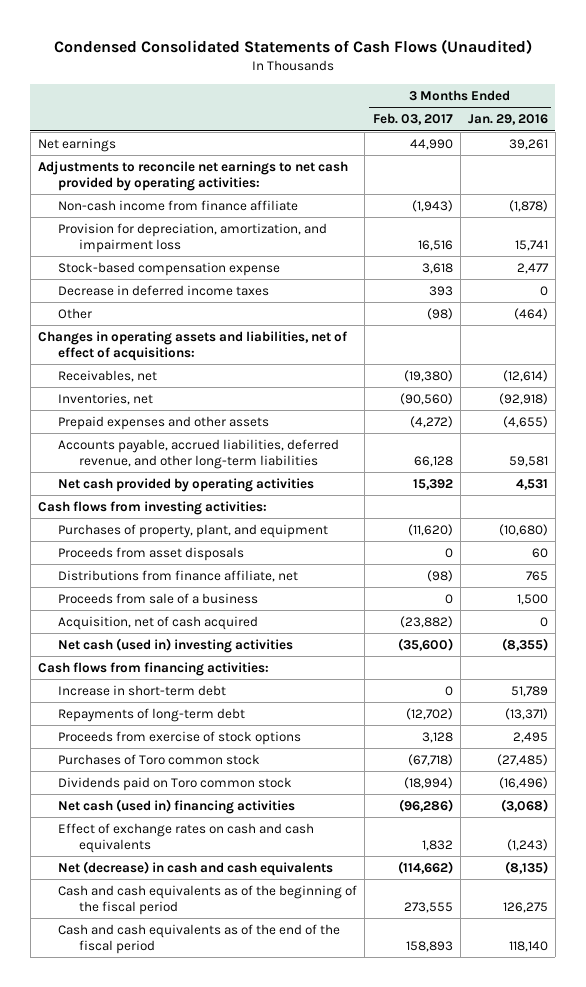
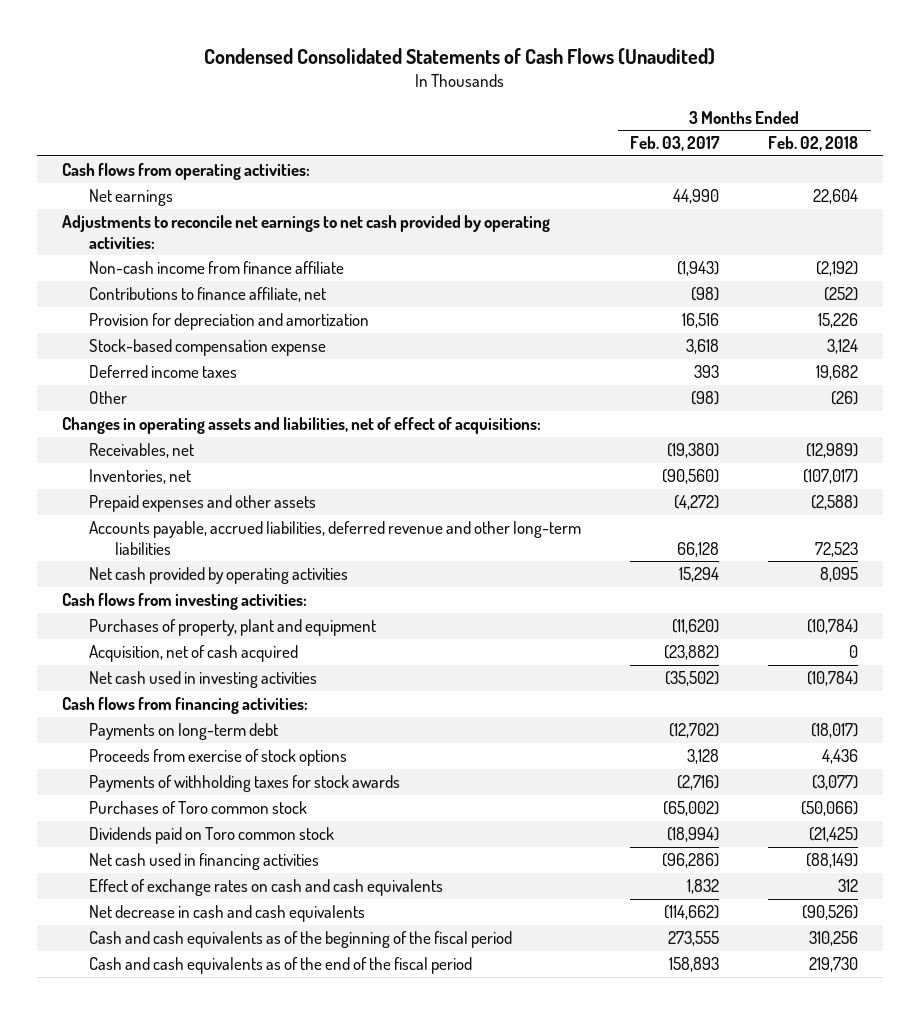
[467,114,548,126] Jan. 29, 2016 -> none
none -> [768,136,859,152] Feb. 02, 2018
none -> [62,163,311,181] Cash flows from operating activities:
none -> [88,287,326,303] Contributions to finance affiliate, net
[58,223,328,254] Provision for depreciation, amortization, and impairment loss -> [88,313,369,331] Provision for depreciation and amortization
[58,285,270,297] Decrease in deferred income taxes -> [88,365,237,379] Deferred income taxes
[58,439,340,470] Accounts payable, accrued liabilities, deferred revenue, and other long-term liabilities -> [88,521,581,555] Accounts payable, accrued liabilities, deferred revenue and other long-term liabilities
[412,479,453,491] 15,392 -> [679,567,720,583] 15,294
[58,547,245,562] Proceeds from asset disposals -> none
[58,570,299,583] Distributions from finance affiliate, net -> none
[58,593,259,605] Proceeds from sale of a business -> none
[58,524,329,539] Purchases of property, plant, and equipment -> [88,619,376,637] Purchases of property, plant and equipment
[58,638,294,654] Net cash (used in) investing activities -> [88,671,317,689] Net cash used in investing activities
[397,638,453,652] (35,600) -> [665,671,720,687] (35,502)
[58,685,227,697] Increase in short-term debt -> none
[58,708,246,723] Repayments of long-term debt -> [88,723,278,741] Payments on long-term debt
none -> [88,775,400,793] Payments of withholding taxes for stock awards
[407,754,453,767] (67,718) -> [663,801,720,817] (65,002)
[58,799,296,815] Net cash (used in) financing activities -> [88,853,319,871] Net cash used in financing activities
[58,861,334,877] Net (decrease) in cash and cash equivalents -> [88,905,365,923] Net decrease in cash and cash equivalents

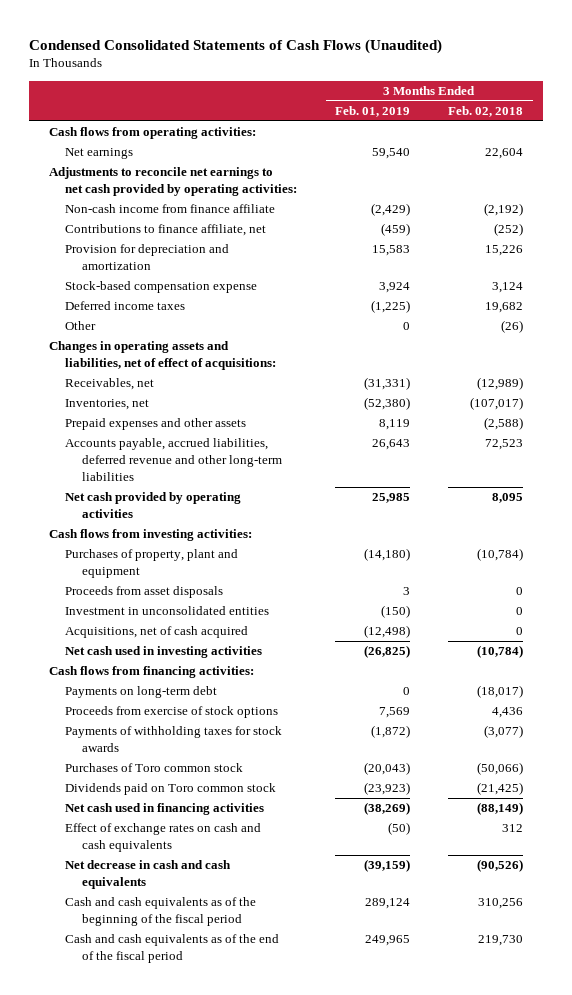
[630,136,721,152] Feb. 03, 2017 -> none
none -> [335,105,411,117] Feb. 01, 2019
none -> [65,586,224,599] Proceeds from asset disposals
none -> [65,606,270,616] Investment in unconsolidated entities
[88,645,298,663] Acquisition, net of cash acquired -> [65,626,249,639] Acquisitions, net of cash acquired

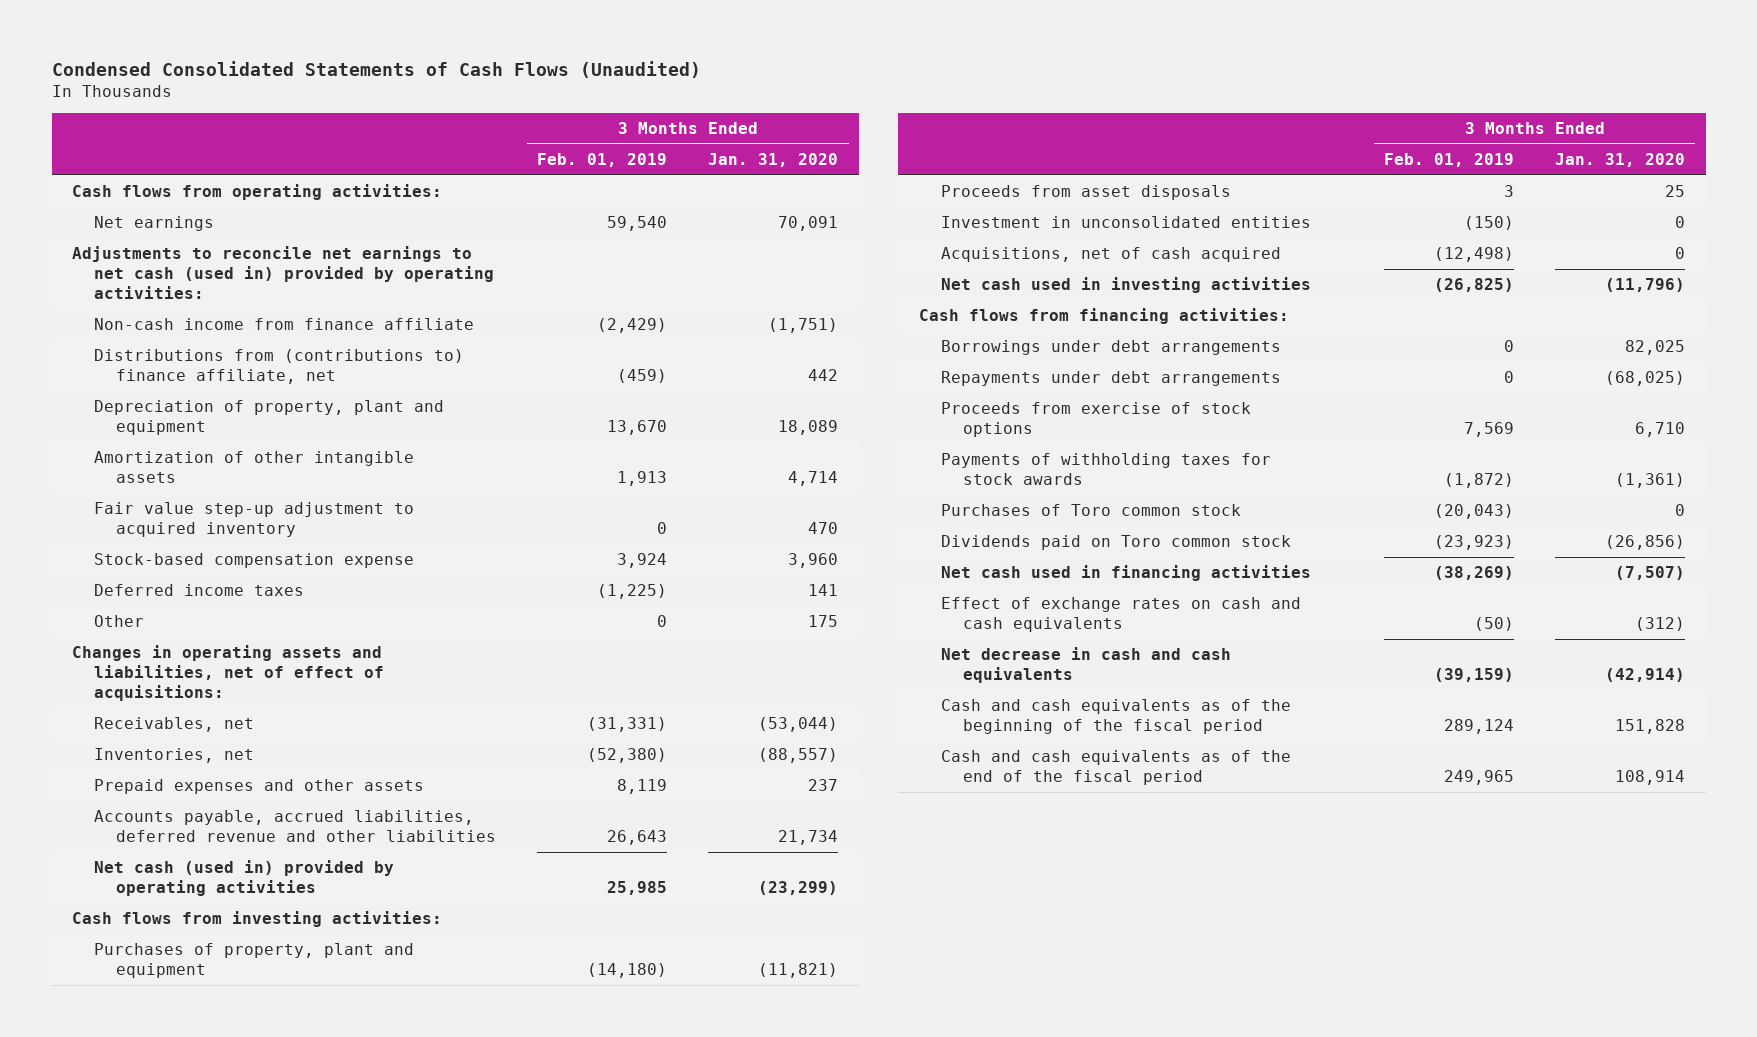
[448,105,524,117] Feb. 02, 2018 -> none
none -> [708,152,839,167] Jan. 31, 2020
[48,167,298,197] Adjustments to reconcile net earnings to net cash provided by operating activities: -> [72,246,495,300] Adjustments to reconcile net earnings to net cash (used in) provided by operating activities:
[65,244,230,271] Provision for depreciation and amortization -> none
[65,224,267,237] Contributions to finance affiliate, net -> [94,349,465,385] Distributions from (contributions to) finance affiliate, net
none -> [94,400,445,436] Depreciation of property, plant and equipment
none -> [94,451,415,484] Amortization of other intangible assets
none -> [94,502,415,538] Fair value step-up adjustment to acquired inventory
[65,438,282,482] Accounts payable, accrued liabilities, deferred revenue and other long-term liabilities -> [94,810,497,843] Accounts payable, accrued liabilities, deferred revenue and other liabilities
[65,492,242,519] Net cash provided by operating activities -> [94,860,395,897] Net cash (used in) provided by operating activities
[65,686,218,699] Payments on long-term debt -> none
none -> [940,340,1281,356] Borrowings under debt arrangements
none -> [940,371,1281,387] Repayments under debt arrangements

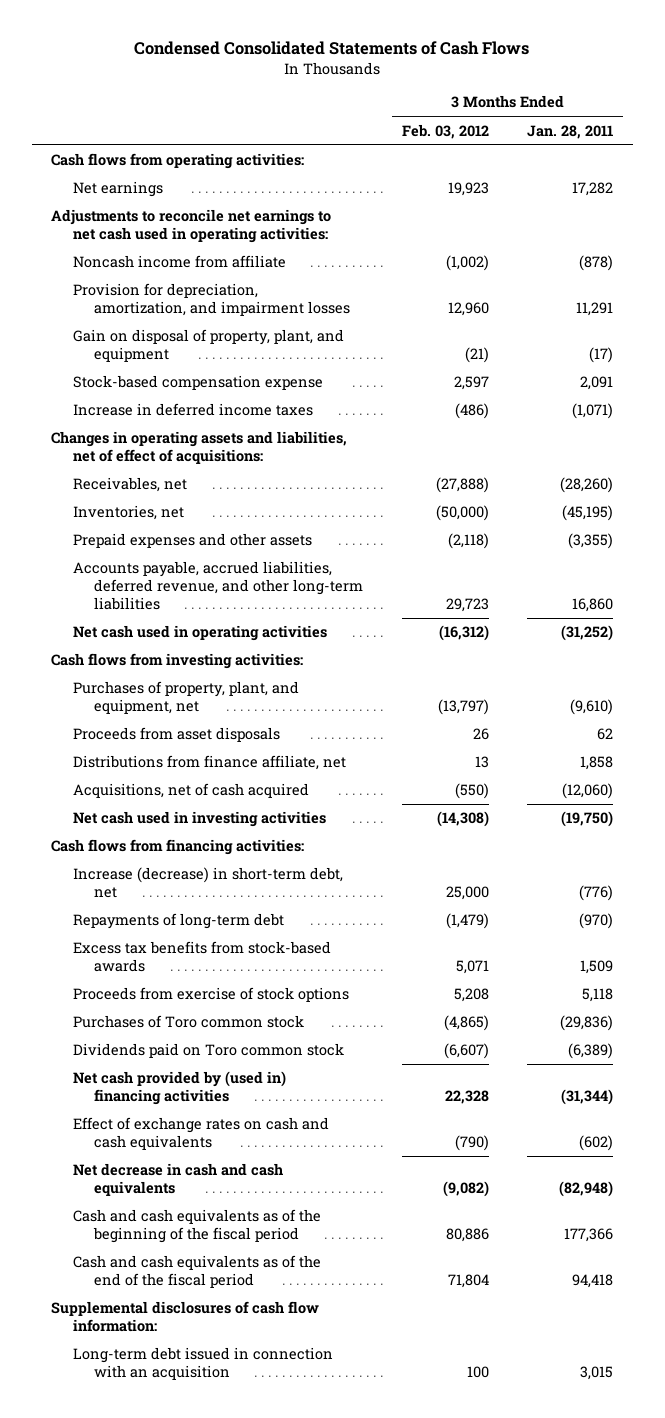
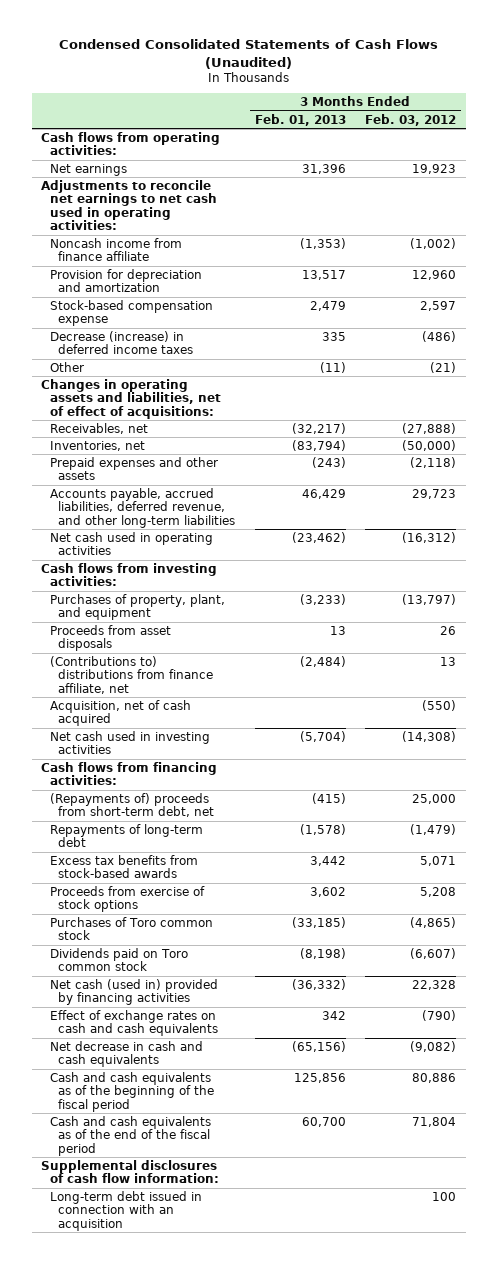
[134,41,530,56] Condensed Consolidated Statements of Cash Flows -> [58,39,438,69] Condensed Consolidated Statements of Cash Flows (Unaudited)
[527,124,614,139] Jan. 28, 2011 -> none
none -> [254,113,346,126] Feb. 01, 2013
[72,329,344,363] Gain on disposal of property, plant, and equipment -> none
[72,255,286,269] Noncash income from affiliate -> [49,237,182,262] Noncash income from finance affiliate
[72,283,351,317] Provision for depreciation, amortization, and impairment losses -> [49,268,202,293] Provision for depreciation and amortization
[72,403,313,417] Increase in deferred income taxes -> [49,330,194,355] Decrease (increase) in deferred income taxes
none -> [49,361,84,372] Other
[72,681,299,715] Purchases of property, plant, and equipment, net -> [49,593,225,621] Purchases of property, plant, and equipment
[72,755,346,771] Distributions from finance affiliate, net -> [49,655,214,694] (Contributions to) distributions from finance affiliate, net
[72,783,309,799] Acquisitions, net of cash acquired -> [49,699,191,727] Acquisition, net of cash acquired
[72,867,343,899] Increase (decrease) in short-term debt, net -> [49,792,215,818] (Repayments of) proceeds from short-term debt, net
[72,1071,286,1106] Net cash provided by (used in) financing activities -> [49,978,218,1006] Net cash (used in) provided by financing activities

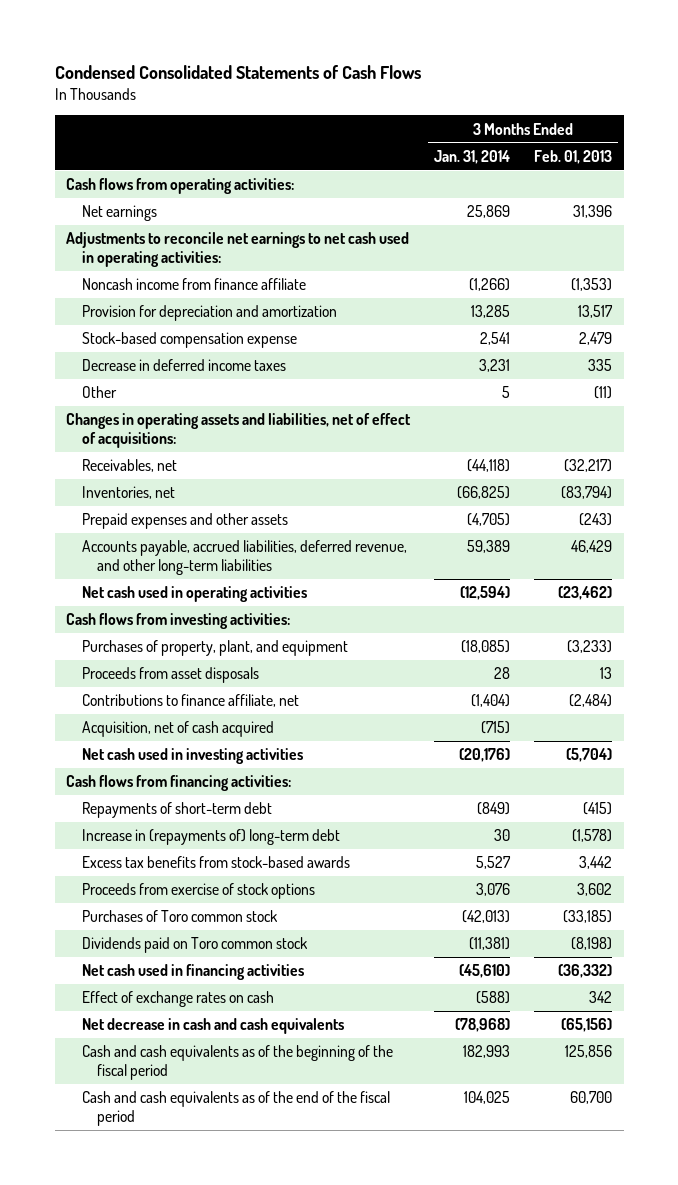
[58,39,438,69] Condensed Consolidated Statements of Cash Flows (Unaudited) -> [54,64,421,79] Condensed Consolidated Statements of Cash Flows
[365,113,457,126] Feb. 03, 2012 -> none
none -> [434,149,511,164] Jan. 31, 2014
[49,330,194,355] Decrease (increase) in deferred income taxes -> [81,359,286,372] Decrease in deferred income taxes
[49,655,214,694] (Contributions to) distributions from finance affiliate, net -> [81,694,299,708] Contributions to finance affiliate, net
[49,792,215,818] (Repayments of) proceeds from short-term debt, net -> [81,802,272,819] Repayments of short-term debt
[49,823,203,848] Repayments of long-term debt -> [81,829,340,846] Increase in (repayments of) long-term debt
[49,978,218,1006] Net cash (used in) provided by financing activities -> [81,964,304,981] Net cash used in financing activities
[49,1009,219,1037] Effect of exchange rates on cash and cash equivalents -> [81,991,274,1008] Effect of exchange rates on cash
[41,1159,219,1184] Supplemental disclosures of cash flow information: -> none
[49,1190,202,1231] Long-term debt issued in connection with an acquisition -> none

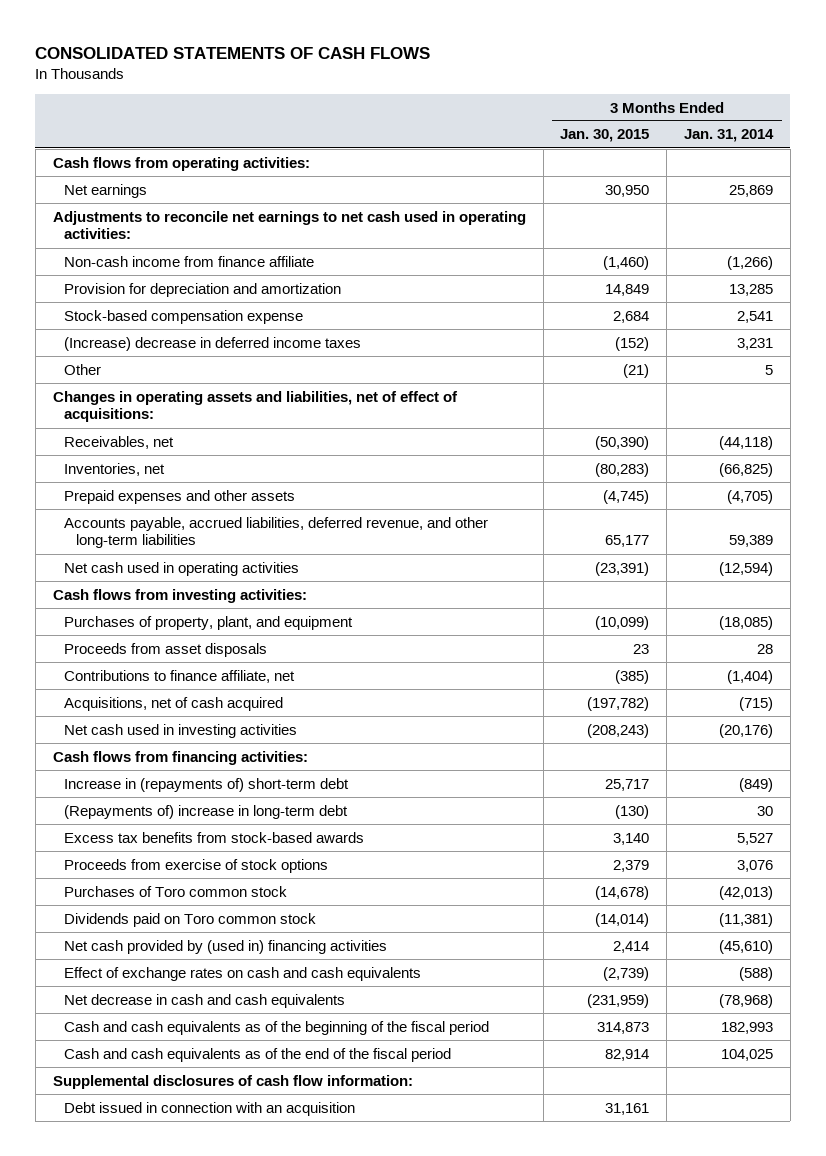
[54,64,421,79] Condensed Consolidated Statements of Cash Flows -> [35,46,431,59] CONSOLIDATED STATEMENTS OF CASH FLOWS
[534,149,613,164] Feb. 01, 2013 -> none
none -> [560,129,650,143] Jan. 30, 2015
[81,278,306,291] Noncash income from finance affiliate -> [64,255,315,267] Non-cash income from finance affiliate
[81,359,286,372] Decrease in deferred income taxes -> [64,336,362,351] (Increase) decrease in deferred income taxes
[81,721,274,738] Acquisition, net of cash acquired -> [64,696,284,711] Acquisitions, net of cash acquired
[81,802,272,819] Repayments of short-term debt -> [64,777,350,792] Increase in (repayments of) short-term debt
[81,829,340,846] Increase in (repayments of) long-term debt -> [64,804,349,819] (Repayments of) increase in long-term debt
[81,964,304,981] Net cash used in financing activities -> [64,939,388,954] Net cash provided by (used in) financing activities
[81,991,274,1008] Effect of exchange rates on cash -> [64,966,422,981] Effect of exchange rates on cash and cash equivalents
none -> [52,1074,413,1089] Supplemental disclosures of cash flow information:
none -> [64,1101,356,1116] Debt issued in connection with an acquisition

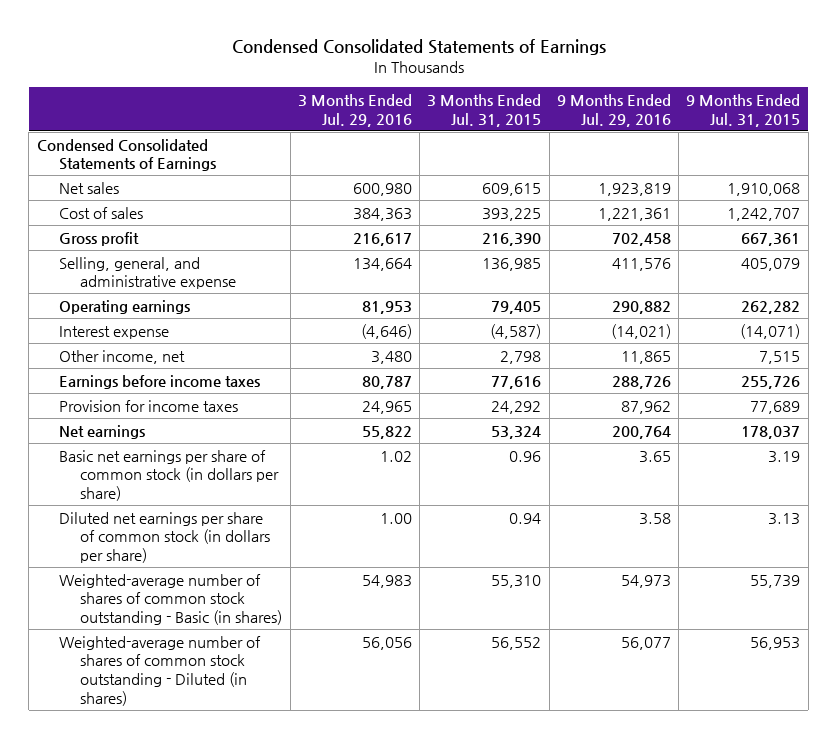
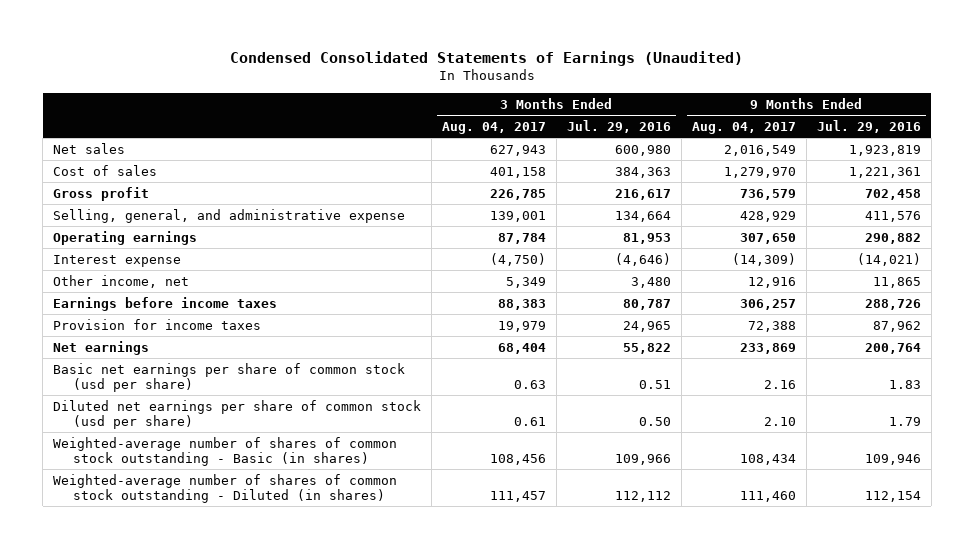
[231,39,606,56] Condensed Consolidated Statements of Earnings -> [229,50,743,66] Condensed Consolidated Statements of Earnings (Unaudited)
[427,93,542,127] 3 Months Ended Jul. 31, 2015 -> none
[686,93,801,127] 9 Months Ended Jul. 31, 2015 -> none
none -> [441,121,546,134] Aug. 04, 2017
none -> [691,121,796,134] Aug. 04, 2017
[36,138,216,172] Condensed Consolidated Statements of Earnings -> none
[58,449,280,502] Basic net earnings per share of common stock (in dollars per share) -> [53,362,406,392] Basic net earnings per share of common stock (usd per share)
[379,450,412,462] 1.02 -> [638,379,671,389] 0.51
[638,450,671,463] 3.65 -> [888,379,921,389] 1.83
[58,511,271,564] Diluted net earnings per share of common stock (in dollars per share) -> [53,399,422,429] Diluted net earnings per share of common stock (usd per share)
[379,512,412,524] 1.00 -> [638,416,671,426] 0.50
[638,512,671,525] 3.58 -> [888,416,921,426] 1.79
[361,574,412,588] 54,983 -> [614,453,671,465] 109,966
[620,574,671,588] 54,973 -> [864,453,921,465] 109,946
[361,636,412,650] 56,056 -> [614,490,671,502] 112,112
[620,636,671,650] 56,077 -> [864,490,921,502] 112,154

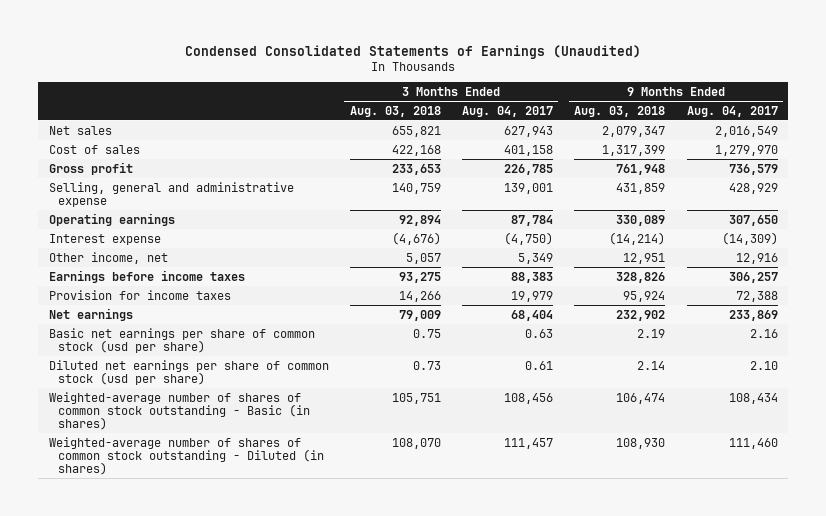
[566,119,671,133] Jul. 29, 2016 -> none
[816,119,921,133] Jul. 29, 2016 -> none
none -> [349,105,441,117] Aug. 03, 2018
none -> [574,105,666,117] Aug. 03, 2018
[53,208,406,223] Selling, general, and administrative expense -> [48,181,294,207] Selling, general and administrative expense

